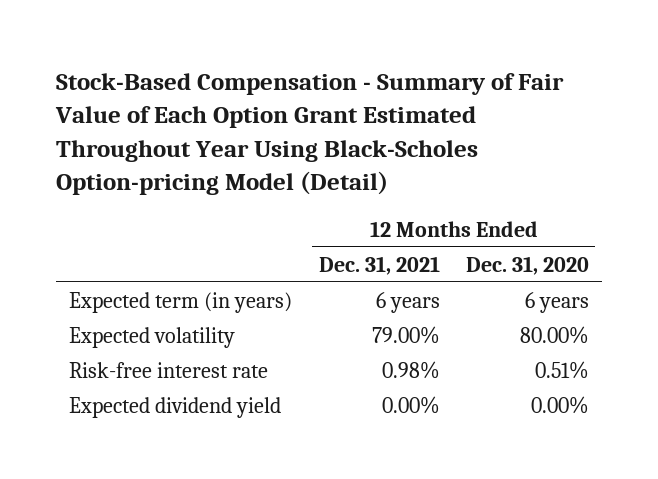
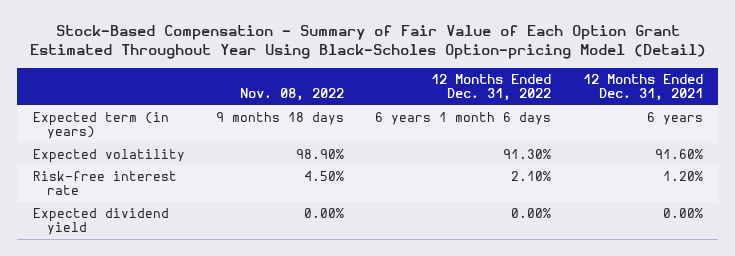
[465,255,589,275] Dec. 31, 2020 -> none
none -> [239,88,344,102] Nov. 08, 2022
none -> [431,73,552,102] 12 Months Ended Dec. 31, 2022
[371,325,440,344] 79.00% -> [654,148,703,159] 91.60%
[381,360,440,379] 0.98% -> [662,170,703,181] 1.20%

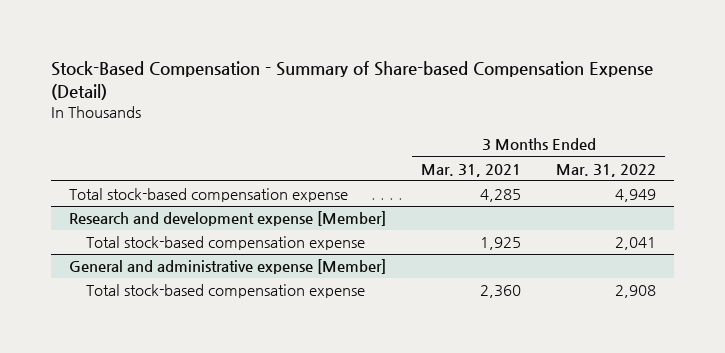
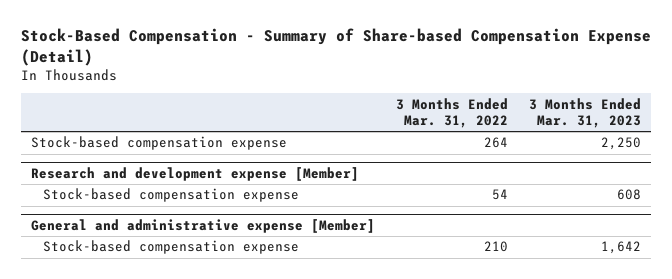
[421,163,522,177] Mar. 31, 2021 -> none
none -> [528,97,641,129] 3 Months Ended Mar. 31, 2023
[68,188,348,203] Total stock-based compensation expense -> [31,136,288,151] Stock-based compensation expense
[615,189,657,203] 4,949 -> [483,137,508,149] 264
[86,236,366,251] Total stock-based compensation expense -> [42,188,299,203] Stock-based compensation expense
[615,237,657,251] 2,041 -> [491,189,508,201] 54
[86,284,366,299] Total stock-based compensation expense -> [42,240,299,255] Stock-based compensation expense
[615,285,657,299] 2,908 -> [483,241,508,253] 210

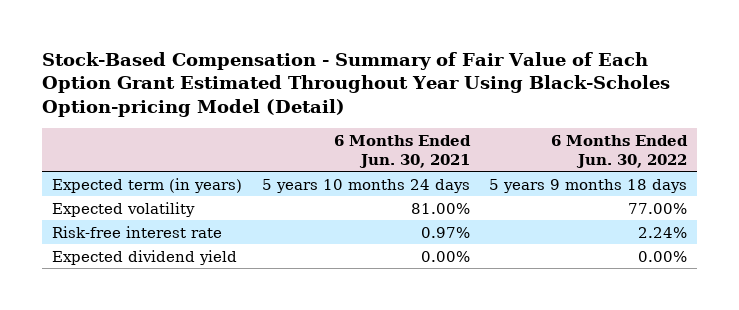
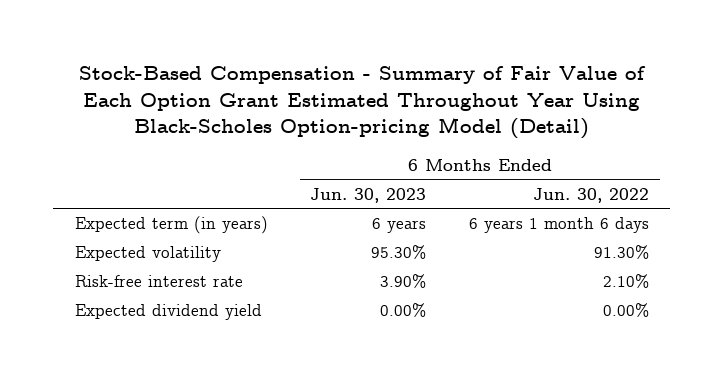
[333,134,471,168] 6 Months Ended Jun. 30, 2021 -> none
none -> [310,187,427,203] Jun. 30, 2023
[489,178,688,193] 5 years 9 months 18 days -> [469,217,650,234] 6 years 1 month 6 days
[628,202,688,214] 77.00% -> [594,245,650,260] 91.30%
[638,226,688,238] 2.24% -> [603,274,650,289] 2.10%

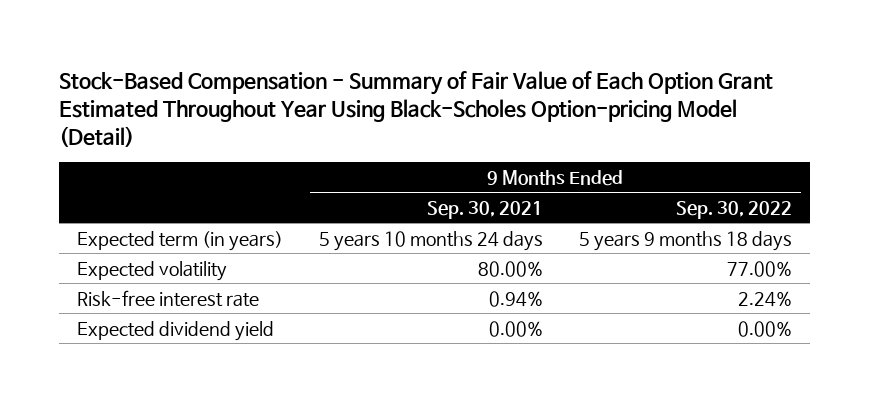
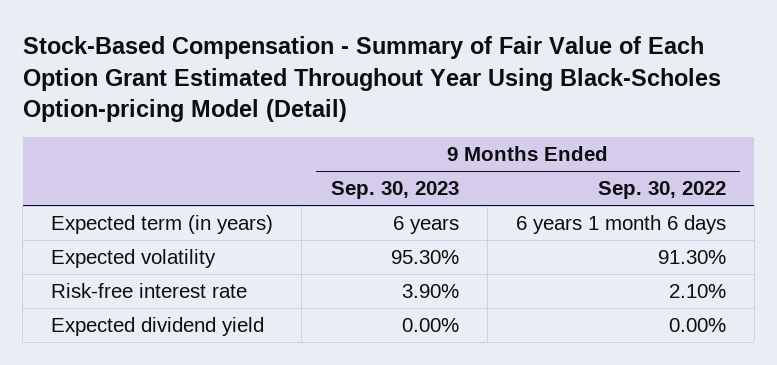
[427,200,544,219] Sep. 30, 2021 -> none
none -> [330,181,459,200] Sep. 30, 2023
[578,230,792,251] 5 years 9 months 18 days -> [515,214,726,234] 6 years 1 month 6 days
[726,260,792,277] 77.00% -> [657,249,726,264] 91.30%
[737,290,792,307] 2.24% -> [668,283,726,298] 2.10%

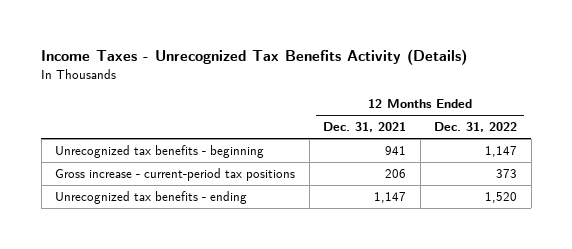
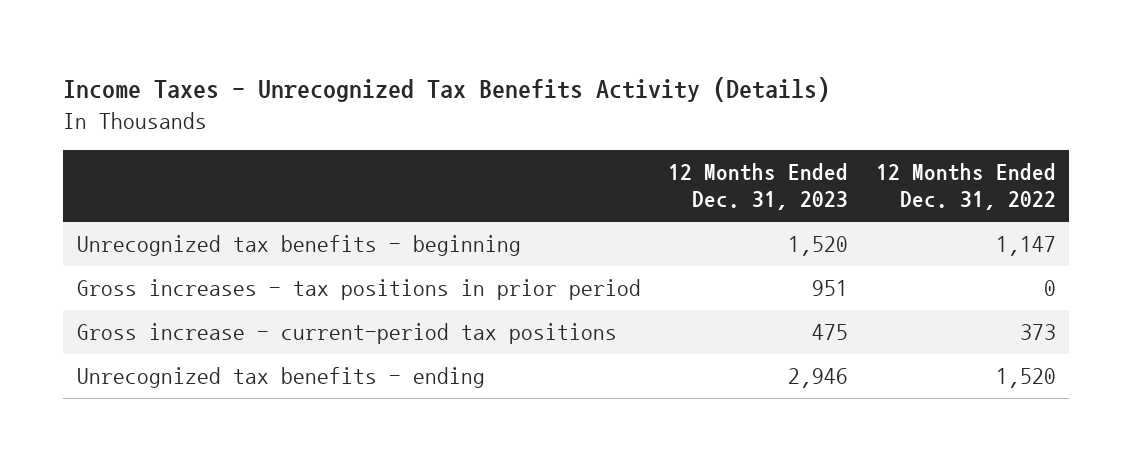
[323,122,407,133] Dec. 31, 2021 -> none
none -> [668,162,849,211] 12 Months Ended Dec. 31, 2023
none -> [76,279,641,301] Gross increases - tax positions in prior period

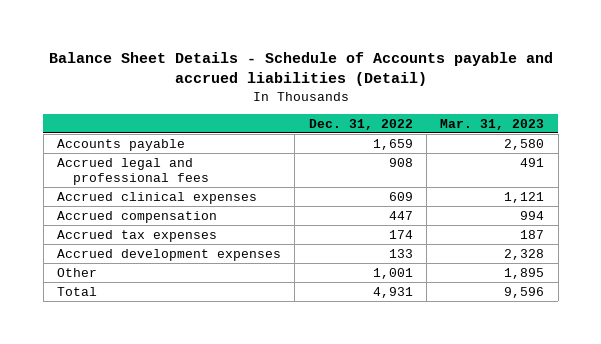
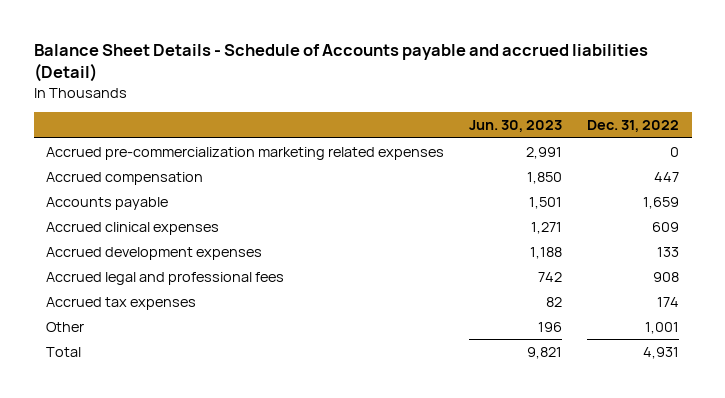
[440,118,545,130] Mar. 31, 2023 -> none
none -> [469,120,563,133] Jun. 30, 2023
none -> [46,146,445,160] Accrued pre-commercialization marketing related expenses
[57,210,218,223] Accrued compensation -> [46,171,204,185] Accrued compensation
[57,157,209,186] Accrued legal and professional fees -> [46,271,285,285] Accrued legal and professional fees
[57,229,218,242] Accrued tax expenses -> [46,296,197,310] Accrued tax expenses

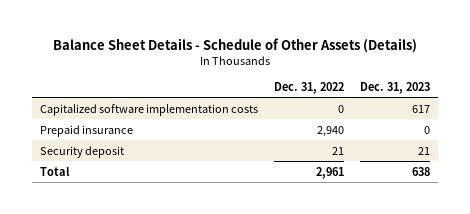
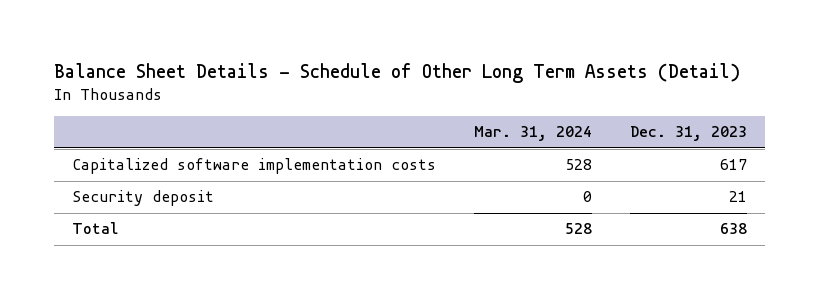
[53,37,418,53] Balance Sheet Details - Schedule of Other Assets (Details) -> [53,63,740,84] Balance Sheet Details - Schedule of Other Long Term Assets (Detail)
[274,81,345,94] Dec. 31, 2022 -> none
none -> [474,126,593,142] Mar. 31, 2024
[40,124,134,137] Prepaid insurance -> none

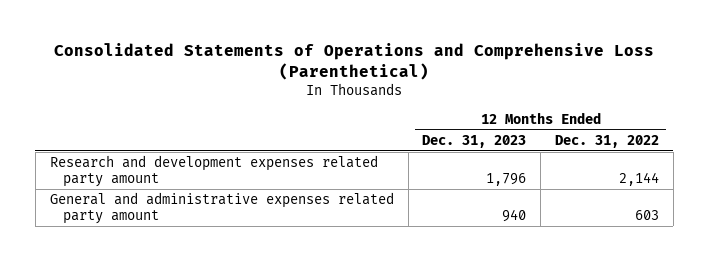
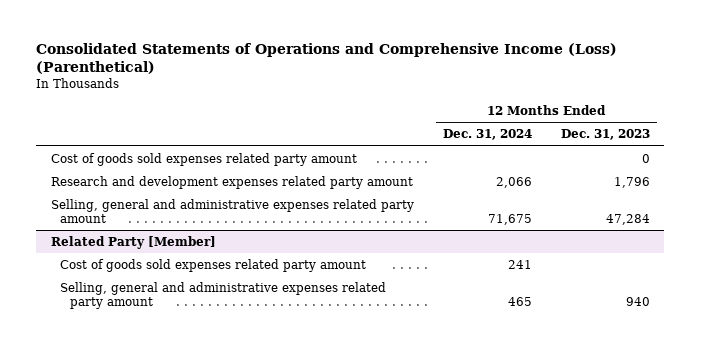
[54,43,655,81] Consolidated Statements of Operations and Comprehensive Loss (Parenthetical) -> [36,43,618,75] Consolidated Statements of Operations and Comprehensive Income (Loss) (Parenthetical)
[555,134,660,148] Dec. 31, 2022 -> none
none -> [442,129,532,141] Dec. 31, 2024
none -> [50,152,357,166] Cost of goods sold expenses related party amount
[49,192,394,225] General and administrative expenses related party amount -> [50,198,414,223] Selling, general and administrative expenses related party amount
[502,209,527,223] 940 -> [605,213,650,225] 47,284
none -> [50,235,216,249] Related Party [Member]
none -> [60,258,367,272] Cost of goods sold expenses related party amount
none -> [60,281,387,309] Selling, general and administrative expenses related party amount

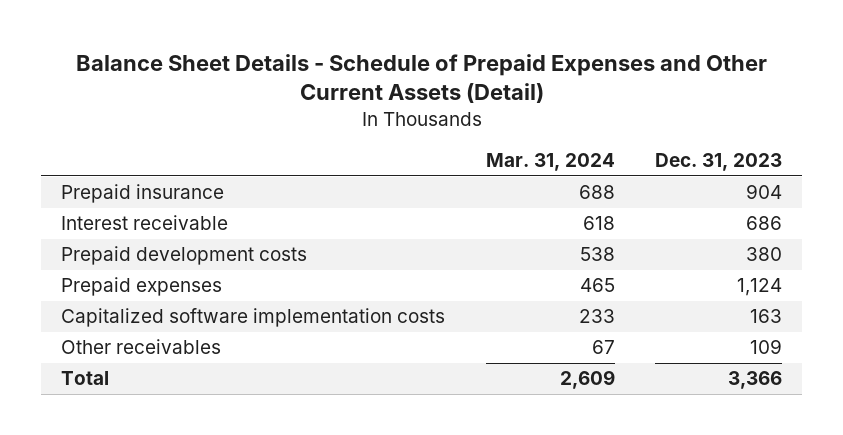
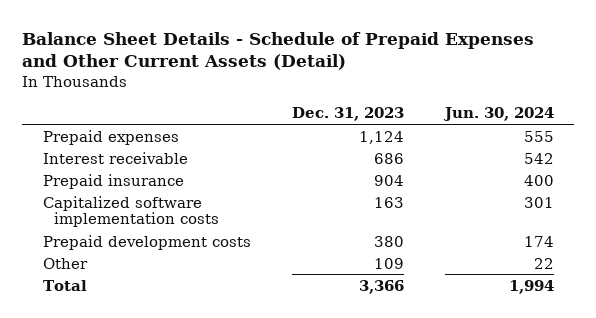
[485,153,615,172] Mar. 31, 2024 -> none
none -> [442,107,554,122] Jun. 30, 2024
[61,215,229,231] Interest receivable -> [42,151,188,164] Interest receivable
[61,184,225,204] Prepaid insurance -> [42,173,184,189] Prepaid insurance
[61,246,308,266] Prepaid development costs -> [42,234,251,250] Prepaid development costs
[61,339,222,355] Other receivables -> [42,257,88,269] Other

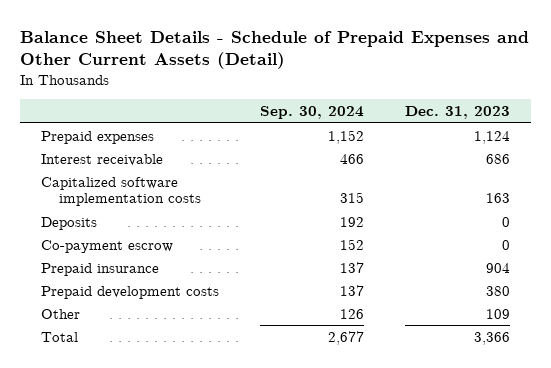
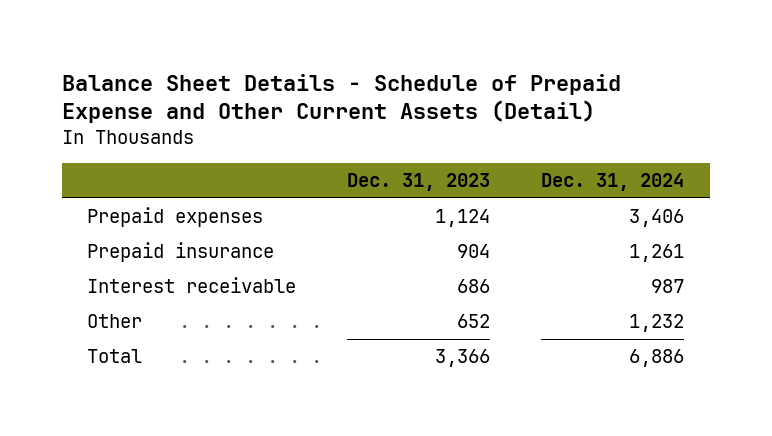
[20,30,530,70] Balance Sheet Details - Schedule of Prepaid Expenses and Other Current Assets (Detail) -> [61,73,621,124] Balance Sheet Details - Schedule of Prepaid Expense and Other Current Assets (Detail)
[260,105,365,119] Sep. 30, 2024 -> none
none -> [541,173,685,192] Dec. 31, 2024
[40,176,202,207] Capitalized software implementation costs -> none
[40,216,97,230] Deposits -> none
[40,239,173,253] Co-payment escrow -> none
[40,285,219,299] Prepaid development costs -> none
[40,153,163,166] Interest receivable -> [87,277,297,294] Interest receivable
[486,308,511,319] 109 -> [457,314,491,329] 652

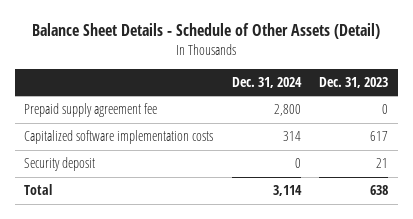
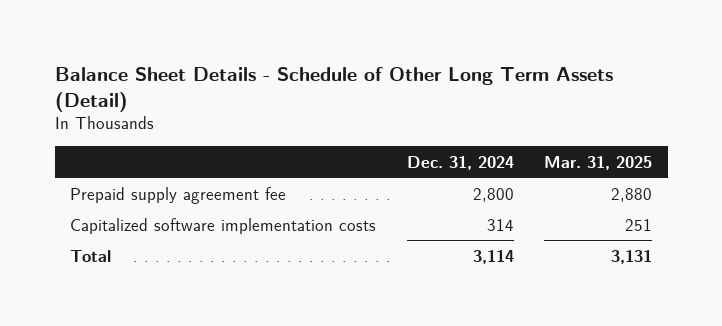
[32,23,381,40] Balance Sheet Details - Schedule of Other Assets (Detail) -> [54,66,613,112] Balance Sheet Details - Schedule of Other Long Term Assets (Detail)
[319,77,389,89] Dec. 31, 2023 -> none
none -> [544,155,653,170] Mar. 31, 2025
[24,157,96,172] Security deposit -> none

